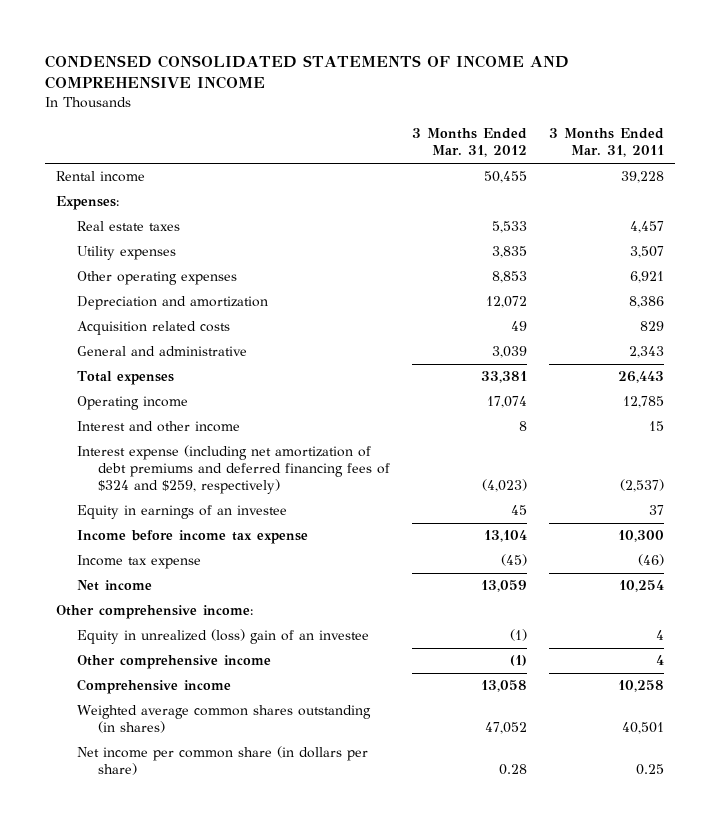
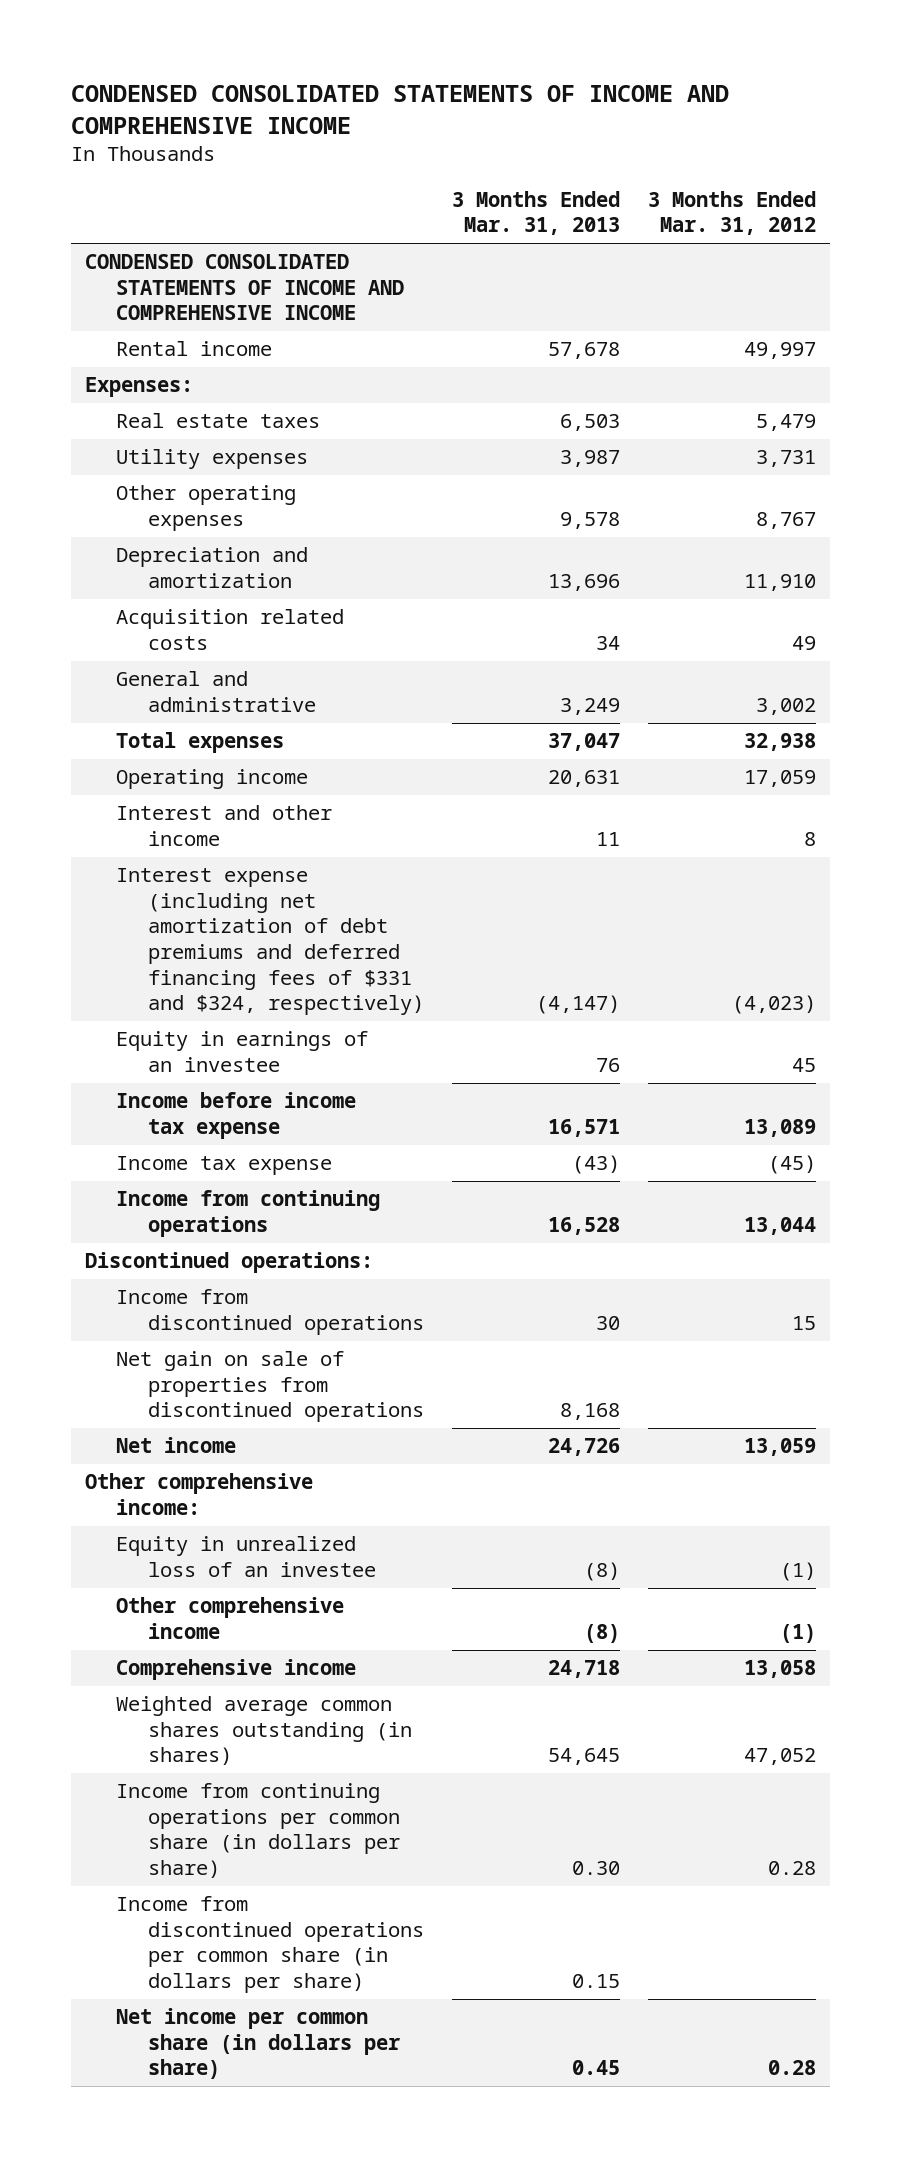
[549,128,665,158] 3 Months Ended Mar. 31, 2011 -> none
none -> [451,190,620,236] 3 Months Ended Mar. 31, 2013
none -> [84,254,405,321] CONDENSED CONSOLIDATED STATEMENTS OF INCOME AND COMPREHENSIVE INCOME
[484,171,528,184] 50,455 -> [744,342,817,360] 49,997
[492,221,528,234] 5,533 -> [756,414,817,432] 5,479
[492,246,528,259] 3,835 -> [756,450,817,468] 3,731
[492,271,528,284] 8,853 -> [756,511,817,529] 8,767
[486,296,528,309] 12,072 -> [744,573,817,591] 11,910
[492,346,528,359] 3,039 -> [756,697,817,715] 3,002
[481,371,528,384] 33,381 -> [744,733,817,752] 32,938
[487,396,528,409] 17,074 -> [744,770,817,788] 17,059
[77,445,391,495] Interest expense (including net amortization of debt premiums and deferred financing fees of $324 and $259, respectively) -> [116,868,424,1016] Interest expense (including net amortization of debt premiums and deferred financing fees of $331 and $324, respectively)
[484,530,528,543] 13,104 -> [744,1118,817,1137] 13,089
none -> [116,1190,381,1237] Income from continuing operations
none -> [84,1252,373,1274] Discontinued operations:
none -> [116,1289,424,1335] Income from discontinued operations
none -> [116,1351,424,1423] Net gain on sale of properties from discontinued operations
[77,629,370,645] Equity in unrealized (loss) gain of an investee -> [116,1536,376,1577] Equity in unrealized loss of an investee
none -> [116,1783,400,1879] Income from continuing operations per common share (in dollars per share)
none -> [116,1896,424,1994] Income from discontinued operations per common share (in dollars per share)

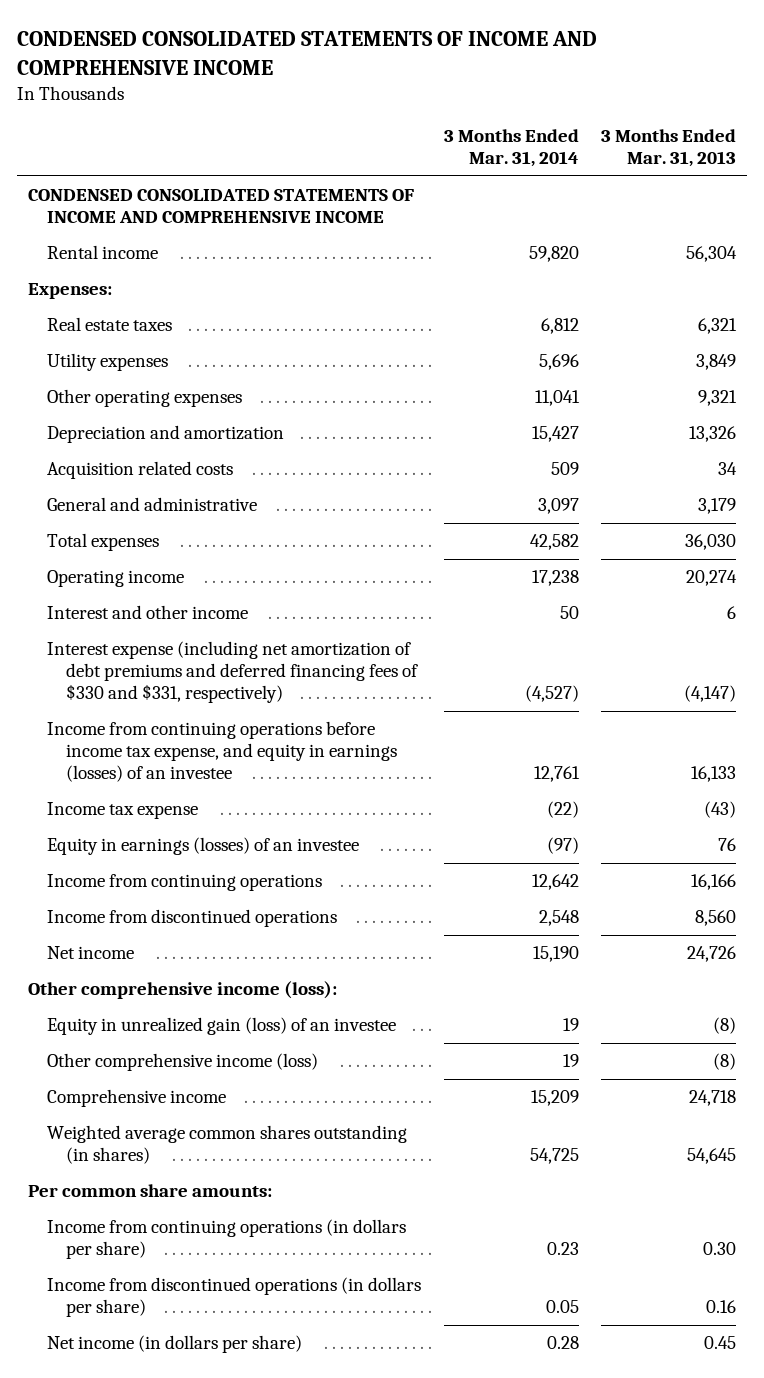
[648,190,817,236] 3 Months Ended Mar. 31, 2012 -> none
none -> [443,129,579,168] 3 Months Ended Mar. 31, 2014
[547,342,620,360] 57,678 -> [685,246,737,263] 56,304
[559,414,620,432] 6,503 -> [697,318,737,335] 6,321
[559,450,620,468] 3,987 -> [695,354,736,371] 3,849
[559,511,620,529] 9,578 -> [697,390,737,407] 9,321
[547,573,620,591] 13,696 -> [688,426,736,443] 13,326
[116,1031,369,1072] Equity in earnings of an investee -> none
[116,1092,357,1139] Income before income tax expense -> none
[559,697,620,715] 3,249 -> [697,498,736,515] 3,179
[547,733,620,752] 37,047 -> [684,534,736,551] 36,030
[547,770,620,788] 20,631 -> [685,570,737,587] 20,274
[595,831,620,846] 11 -> [726,606,736,620] 6
[116,868,424,1016] Interest expense (including net amortization of debt premiums and deferred financing fees of $331 and $324, respectively) -> [47,641,419,704] Interest expense (including net amortization of debt premiums and deferred financing fees of $330 and $331, respectively)
none -> [47,721,398,783] Income from continuing operations before income tax expense, and equity in earnings (losses) of an investee
[84,1252,373,1274] Discontinued operations: -> none
[116,1351,424,1423] Net gain on sale of properties from discontinued operations -> none
none -> [47,837,360,856] Equity in earnings (losses) of an investee
[547,1216,620,1235] 16,528 -> [690,874,736,891] 16,166
[595,1315,620,1330] 30 -> [694,910,736,927] 8,560
[84,1473,313,1515] Other comprehensive income: -> [28,981,338,1000] Other comprehensive income (loss):
[116,1536,376,1577] Equity in unrealized loss of an investee -> [47,1017,397,1036] Equity in unrealized gain (loss) of an investee
[116,1597,345,1639] Other comprehensive income -> [47,1053,319,1072] Other comprehensive income (loss)
none -> [28,1184,273,1198] Per common share amounts:
[116,1783,400,1879] Income from continuing operations per common share (in dollars per share) -> [47,1219,407,1260] Income from continuing operations (in dollars per share)
[116,1896,424,1994] Income from discontinued operations per common share (in dollars per share) -> [47,1277,422,1318] Income from discontinued operations (in dollars per share)
[571,1974,620,1989] 0.15 -> [705,1300,736,1314] 0.16
[116,2008,400,2080] Net income per common share (in dollars per share) -> [47,1335,303,1354] Net income (in dollars per share)

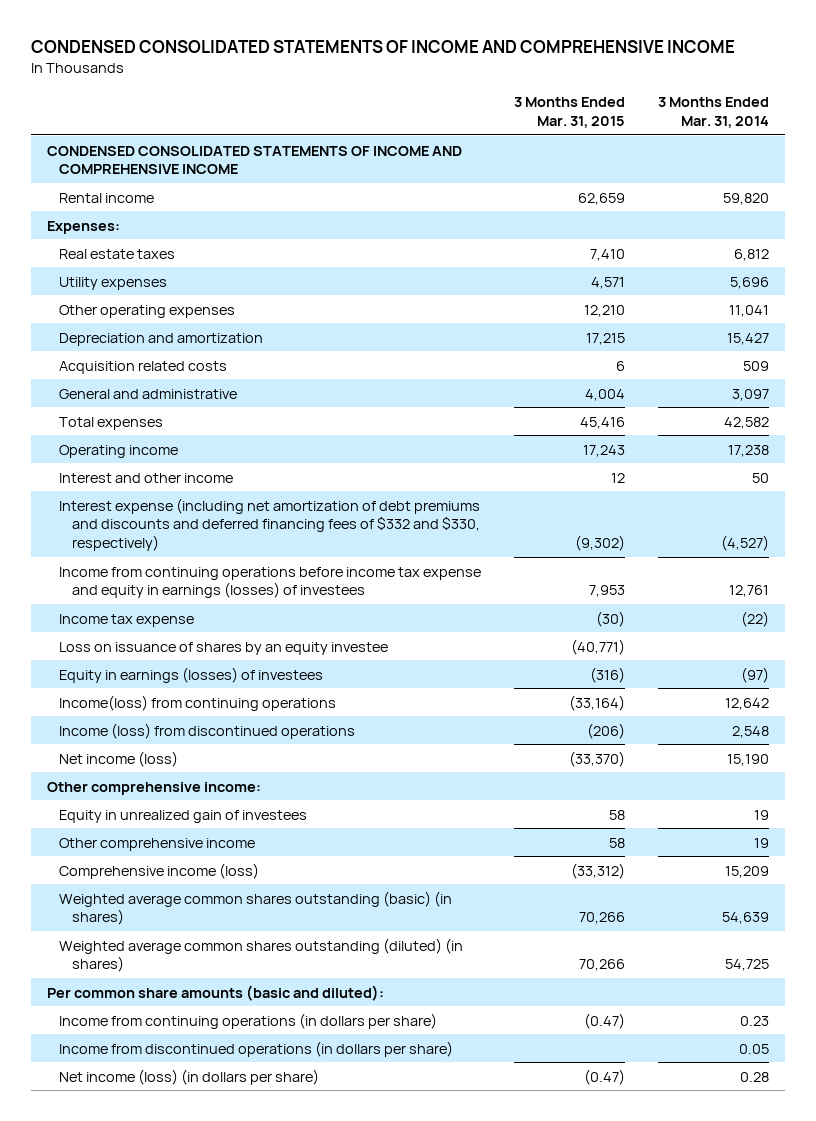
[600,129,736,168] 3 Months Ended Mar. 31, 2013 -> none
none -> [514,97,626,128] 3 Months Ended Mar. 31, 2015
[47,641,419,704] Interest expense (including net amortization of debt premiums and deferred financing fees of $330 and $331, respectively) -> [59,497,481,551] Interest expense (including net amortization of debt premiums and discounts and deferred financing fees of $332 and $330, respectively)
[47,721,398,783] Income from continuing operations before income tax expense, and equity in earnings (losses) of an investee -> [59,566,482,599] Income from continuing operations before income tax expense and equity in earnings (losses) of investees
none -> [59,641,389,655] Loss on issuance of shares by an equity investee
[47,837,360,856] Equity in earnings (losses) of an investee -> [59,666,324,683] Equity in earnings (losses) of investees
[47,874,323,892] Income from continuing operations -> [59,694,337,711] Income(loss) from continuing operations
[47,909,338,928] Income from discontinued operations -> [59,722,356,739] Income (loss) from discontinued operations
[47,946,135,960] Net income -> [59,750,179,767] Net income (loss)
[28,981,338,1000] Other comprehensive income (loss): -> [46,781,261,795] Other comprehensive income:
[47,1017,397,1036] Equity in unrealized gain (loss) of an investee -> [59,809,308,823] Equity in unrealized gain of investees
[47,1053,319,1072] Other comprehensive income (loss) -> [59,837,256,851] Other comprehensive income
[47,1089,227,1108] Comprehensive income -> [59,862,260,879] Comprehensive income (loss)
[47,1125,408,1165] Weighted average common shares outstanding (in shares) -> [59,890,453,926] Weighted average common shares outstanding (basic) (in shares)
[529,1148,579,1165] 54,725 -> [721,912,769,925] 54,639
none -> [59,937,464,973] Weighted average common shares outstanding (diluted) (in shares)
[28,1184,273,1198] Per common share amounts: -> [46,984,384,1001] Per common share amounts (basic and diluted):
[47,1335,303,1354] Net income (in dollars per share) -> [59,1068,320,1085] Net income (loss) (in dollars per share)

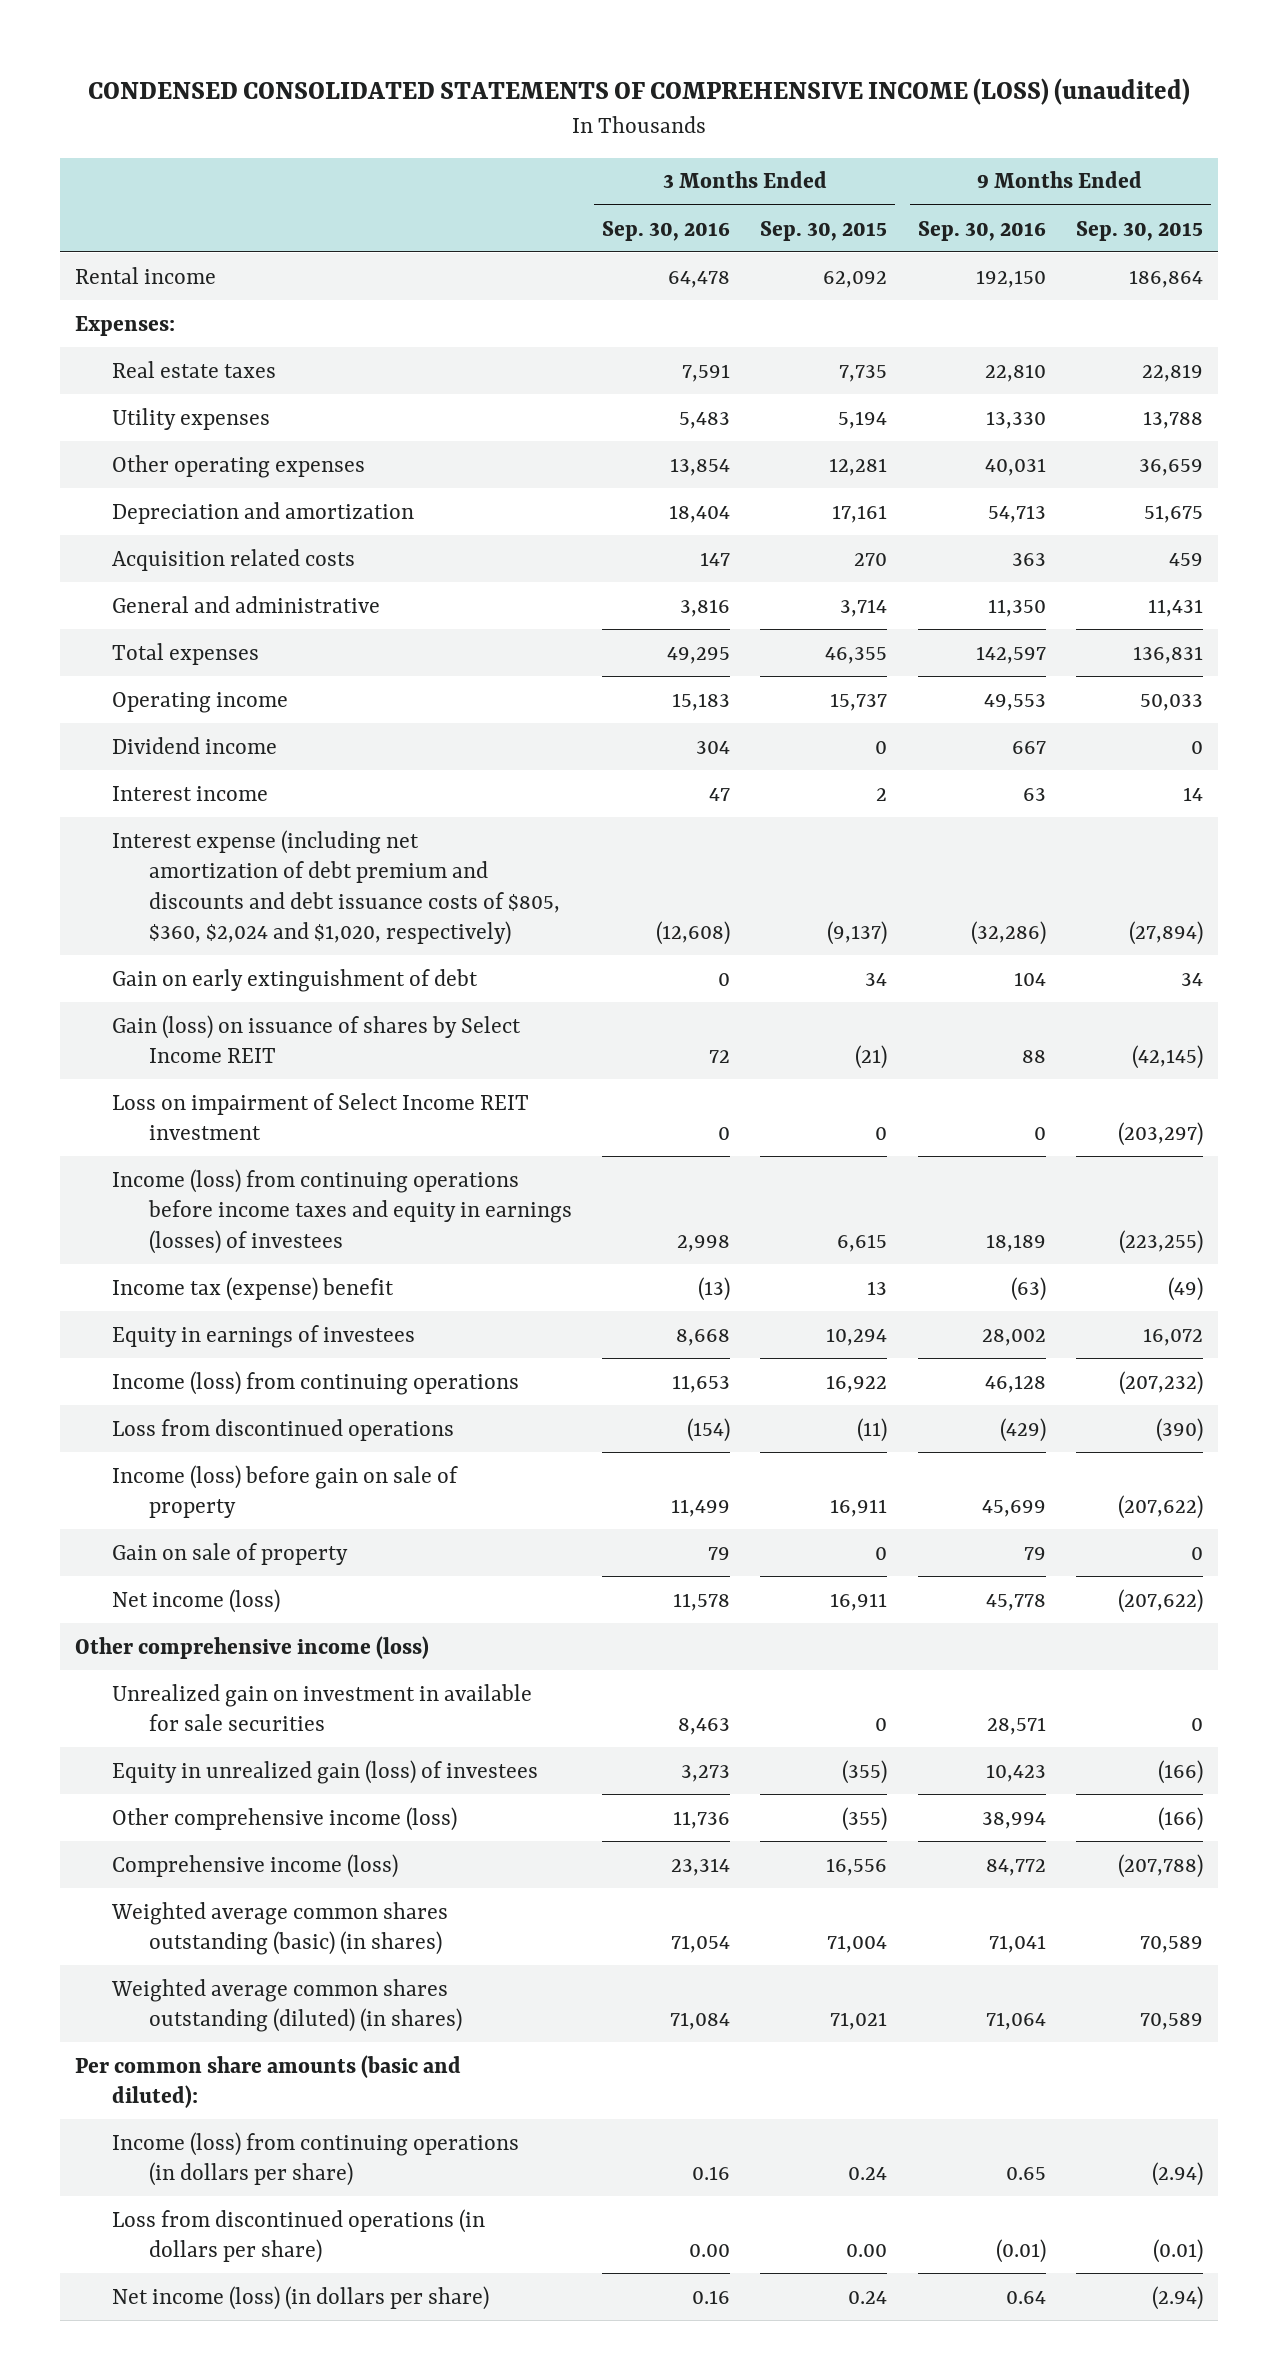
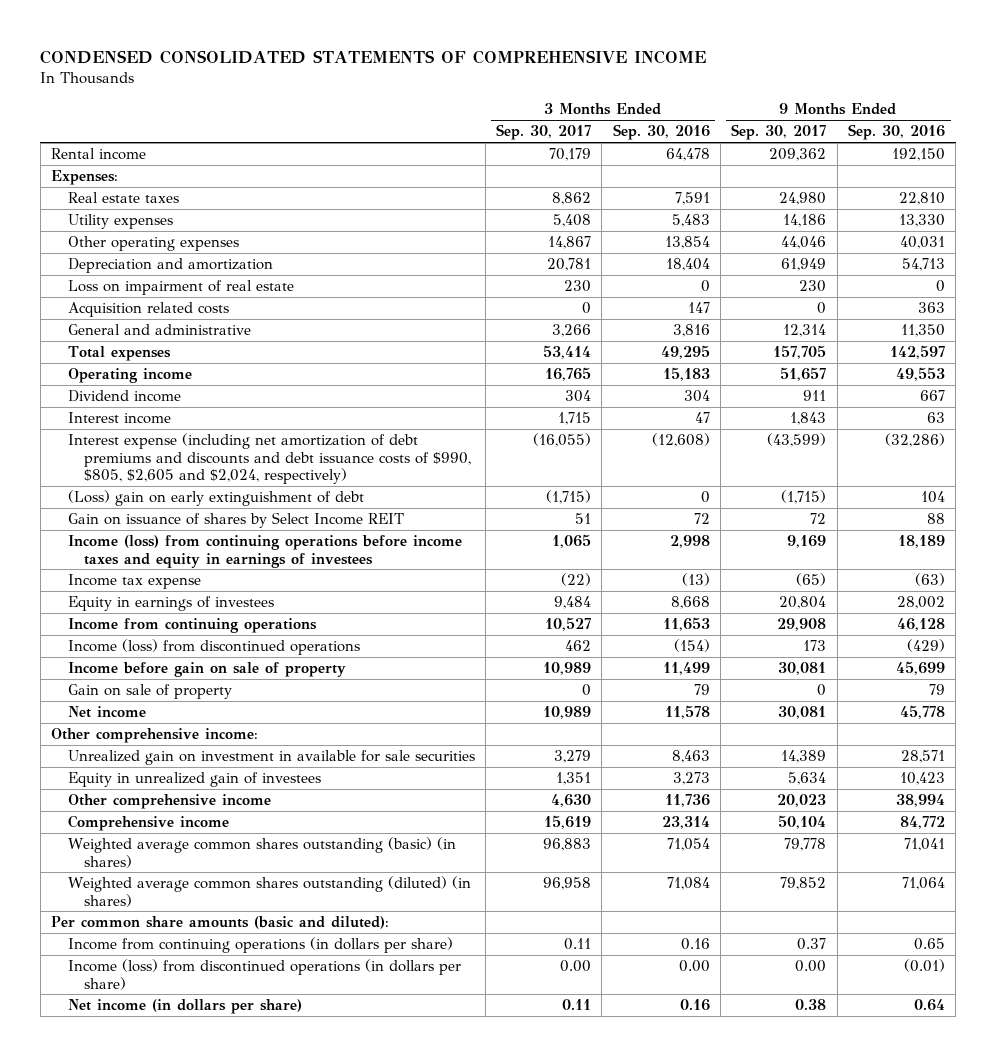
[87,77,1190,105] CONDENSED CONSOLIDATED STATEMENTS OF COMPREHENSIVE INCOME (LOSS) (unaudited) -> [40,50,707,65] CONDENSED CONSOLIDATED STATEMENTS OF COMPREHENSIVE INCOME
[760,220,888,241] Sep. 30, 2015 -> none
[1075,220,1203,241] Sep. 30, 2015 -> none
none -> [496,124,592,141] Sep. 30, 2017
none -> [731,124,827,141] Sep. 30, 2017
none -> [67,280,294,296] Loss on impairment of real estate
[111,1092,529,1141] Loss on impairment of Select Income REIT investment -> none
[111,829,560,945] Interest expense (including net amortization of debt premium and discounts and debt issuance costs of $805, $360, $2,024 and $1,020, respectively) -> [67,433,472,485] Interest expense (including net amortization of debt premiums and discounts and debt issuance costs of $990, $805, $2,605 and $2,024, respectively)
[111,968,478,992] Gain on early extinguishment of debt -> [67,490,364,507] (Loss) gain on early extinguishment of debt
[111,1014,521,1064] Gain (loss) on issuance of shares by Select Income REIT -> [67,512,404,529] Gain on issuance of shares by Select Income REIT
[111,1168,572,1254] Income (loss) from continuing operations before income taxes and equity in earnings (losses) of investees -> [67,535,462,568] Income (loss) from continuing operations before income taxes and equity in earnings of investees
[111,1276,394,1301] Income tax (expense) benefit -> [67,574,201,590] Income tax expense
[111,1370,519,1395] Income (loss) from continuing operations -> [67,618,317,634] Income from continuing operations
[111,1418,454,1441] Loss from discontinued operations -> [67,639,360,656] Income (loss) from discontinued operations
[111,1464,458,1519] Income (loss) before gain on sale of property -> [67,662,346,678] Income before gain on sale of property
[111,1588,280,1613] Net income (loss) -> [67,706,146,719] Net income
[74,1635,429,1659] Other comprehensive income (loss) -> [50,728,258,744] Other comprehensive income:
[111,1759,538,1784] Equity in unrealized gain (loss) of investees -> [67,772,321,788] Equity in unrealized gain of investees
[111,1806,457,1831] Other comprehensive income (loss) -> [67,794,271,810] Other comprehensive income
[111,1853,398,1878] Comprehensive income (loss) -> [67,815,229,832] Comprehensive income
[111,2131,519,2187] Income (loss) from continuing operations (in dollars per share) -> [67,937,453,954] Income from continuing operations (in dollars per share)
[111,2208,485,2264] Loss from discontinued operations (in dollars per share) -> [67,959,461,990] Income (loss) from discontinued operations (in dollars per share)
[111,2285,489,2310] Net income (loss) (in dollars per share) -> [67,999,302,1015] Net income (in dollars per share)

